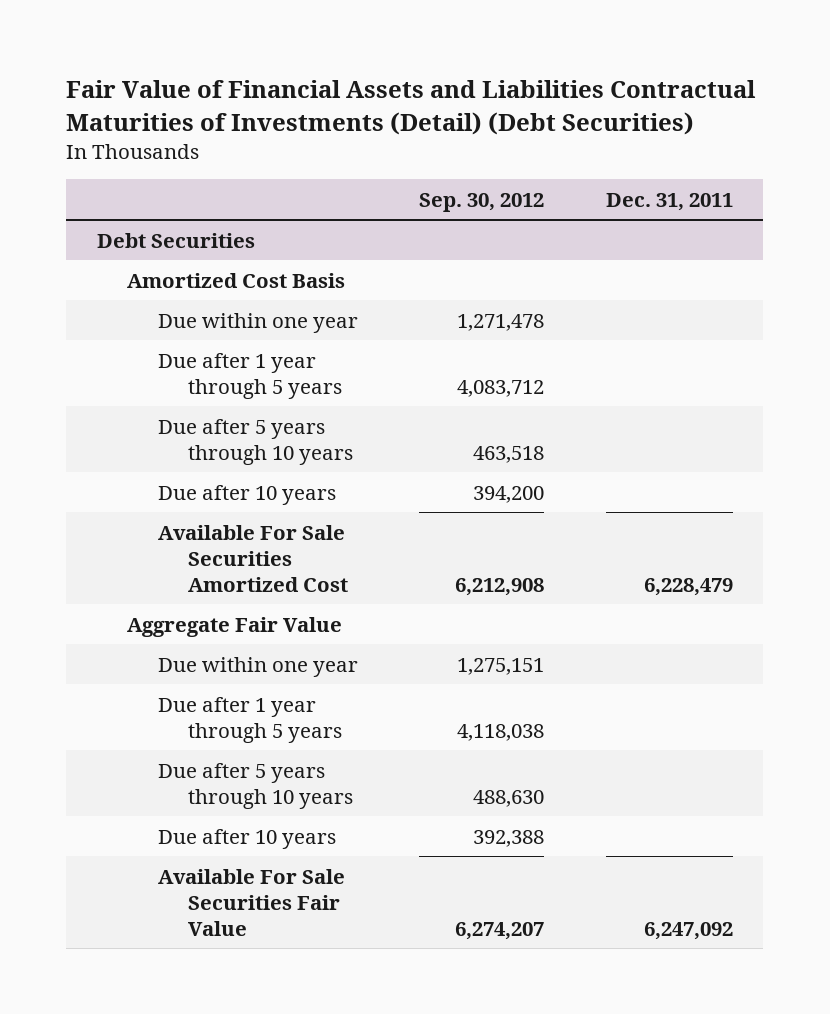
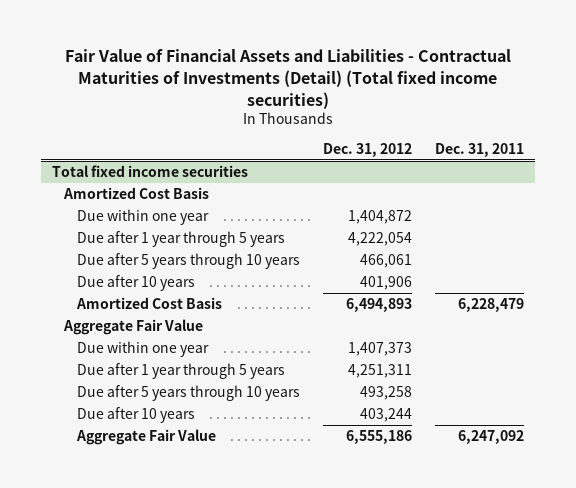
[66,80,757,135] Fair Value of Financial Assets and Liabilities Contractual Maturities of Investments (Detail) (Debt Securities) -> [64,49,511,109] Fair Value of Financial Assets and Liabilities - Contractual Maturities of Investments (Detail) (Total fixed income securities)
[419,192,545,212] Sep. 30, 2012 -> none
none -> [322,143,412,158] Dec. 31, 2012
[97,232,256,248] Debt Securities -> none
[127,272,346,288] Amortized Cost Basis -> none
[157,312,358,333] Due within one year -> none
[157,352,342,399] Due after 1 year through 5 years -> none
[157,418,353,465] Due after 5 years through 10 years -> none
[157,484,336,505] Due after 10 years -> none
[157,524,348,592] Available For Sale Securities Amortized Cost -> none
[127,616,343,637] Aggregate Fair Value -> none
[157,656,358,677] Due within one year -> none
[157,696,342,743] Due after 1 year through 5 years -> none
[157,762,353,809] Due after 5 years through 10 years -> none
[157,828,336,849] Due after 10 years -> none
[157,868,345,936] Available For Sale Securities Fair Value -> none
none -> [52,164,249,177] Total fixed income securities
none -> [63,186,210,199] Amortized Cost Basis
none -> [76,208,209,225] Due within one year
none -> [76,230,285,247] Due after 1 year through 5 years
none -> [76,252,300,269] Due after 5 years through 10 years
none -> [76,274,195,291] Due after 10 years
none -> [75,296,222,309] Amortized Cost Basis
none -> [63,318,204,335] Aggregate Fair Value
none -> [76,340,209,357] Due within one year
none -> [76,362,285,379] Due after 1 year through 5 years
none -> [76,384,300,401] Due after 5 years through 10 years
none -> [76,406,195,423] Due after 10 years
none -> [75,428,216,445] Aggregate Fair Value

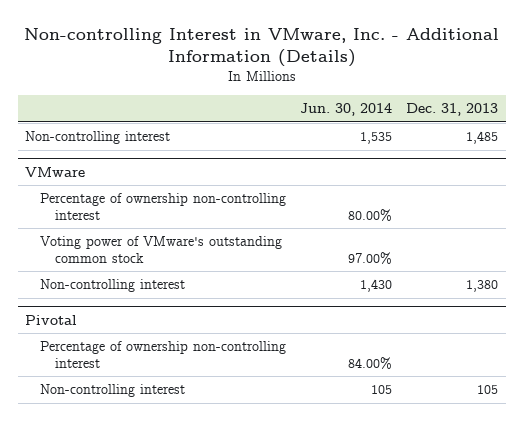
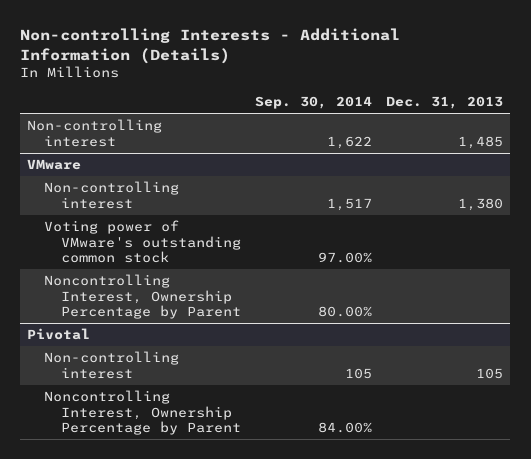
[23,27,499,67] Non-controlling Interest in VMware, Inc. - Additional Information (Details) -> [20,28,401,65] Non-controlling Interests - Additional Information (Details)
[300,103,393,117] Jun. 30, 2014 -> none
none -> [254,96,372,110] Sep. 30, 2014
[39,193,286,220] Percentage of ownership non-controlling interest -> none
[39,236,282,263] Voting power of VMware's outstanding common stock -> [44,220,241,264] Voting power of VMware's outstanding common stock
none -> [44,274,241,320] Noncontrolling Interest, Ownership Percentage by Parent
[39,341,286,368] Percentage of ownership non-controlling interest -> none
none -> [44,390,241,436] Noncontrolling Interest, Ownership Percentage by Parent

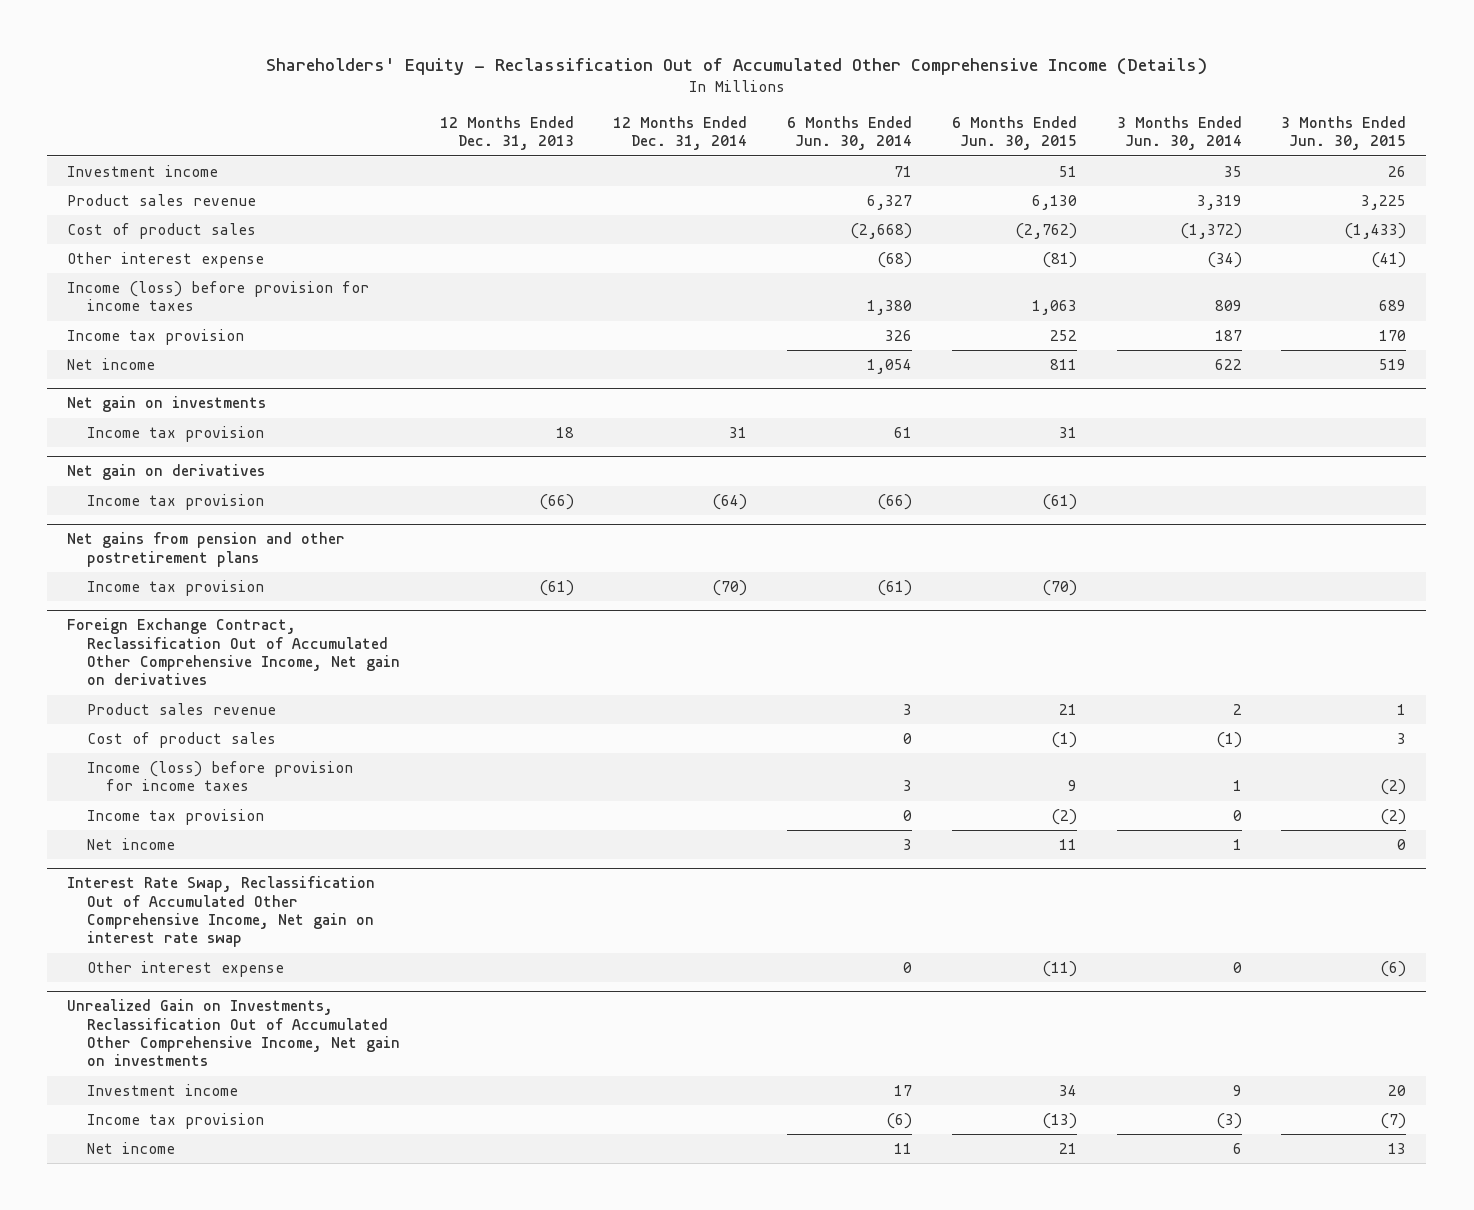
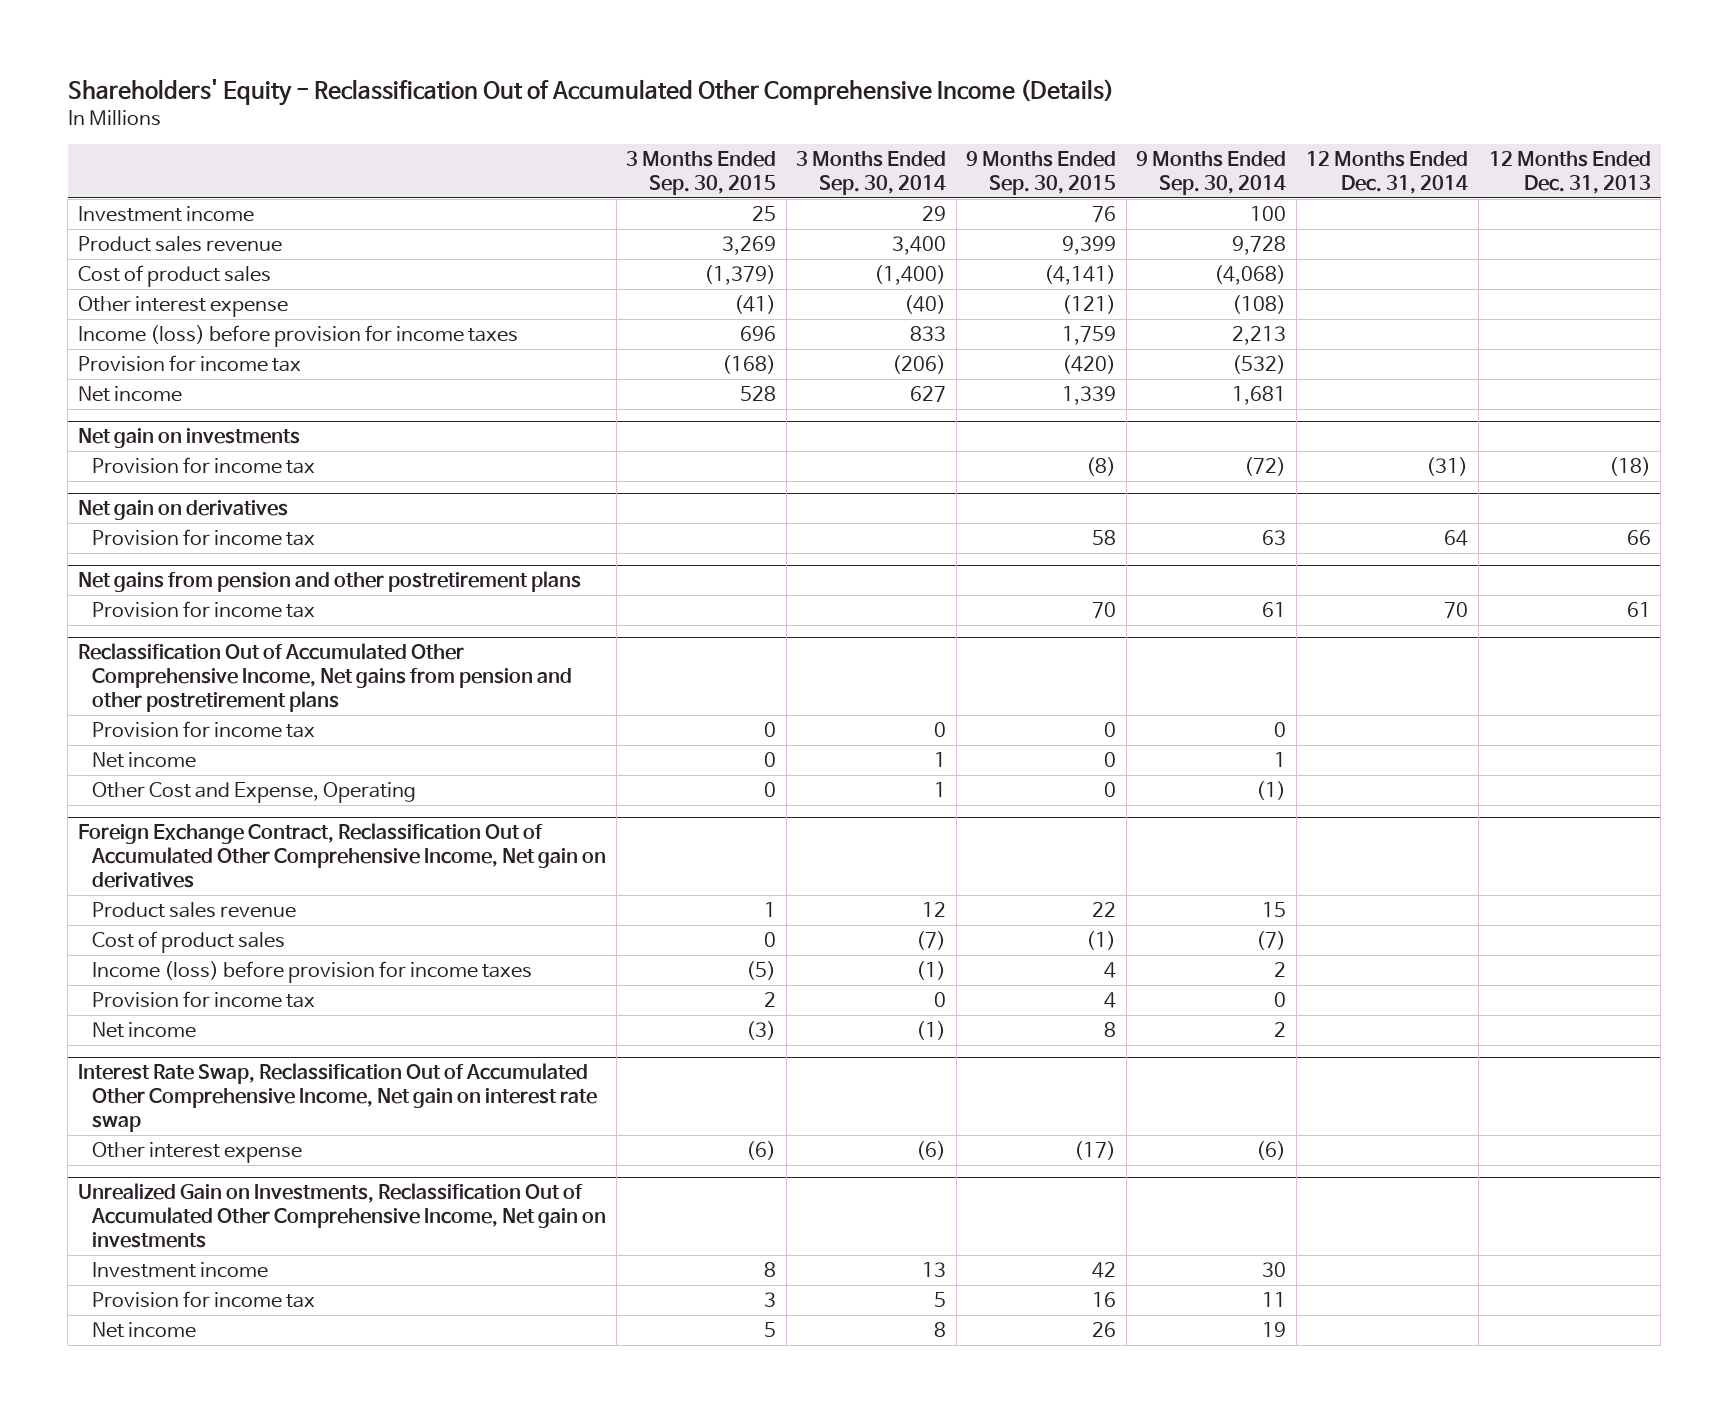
[787,115,913,151] 6 Months Ended Jun. 30, 2014 -> none
[951,115,1077,151] 6 Months Ended Jun. 30, 2015 -> none
[1116,115,1242,151] 3 Months Ended Jun. 30, 2014 -> none
[1281,115,1407,151] 3 Months Ended Jun. 30, 2015 -> none
none -> [626,151,777,196] 3 Months Ended Sep. 30, 2015
none -> [796,151,947,196] 3 Months Ended Sep. 30, 2014
none -> [966,151,1117,196] 9 Months Ended Sep. 30, 2015
none -> [1136,151,1287,196] 9 Months Ended Sep. 30, 2014
[67,329,245,346] Income tax provision -> [77,354,301,372] Provision for income tax
[86,426,264,443] Income tax provision -> [92,456,316,474] Provision for income tax
[555,427,574,439] 18 -> [1608,456,1651,476] (18)
[729,427,748,439] 31 -> [1426,456,1469,476] (31)
[86,494,264,511] Income tax provision -> [92,528,316,546] Provision for income tax
[538,494,574,511] (66) -> [1626,529,1651,545] 66
[712,494,748,511] (64) -> [1444,529,1469,546] 64
[86,580,264,597] Income tax provision -> [92,600,316,618] Provision for income tax
[538,580,574,597] (61) -> [1626,601,1651,617] 61
[712,580,748,597] (70) -> [1444,601,1469,618] 70
none -> [77,642,573,712] Reclassification Out of Accumulated Other Comprehensive Income, Net gains from pension and other postretirement plans
none -> [92,720,316,738] Provision for income tax
none -> [92,751,197,768] Net income
none -> [92,781,417,803] Other Cost and Expense, Operating
[86,809,264,826] Income tax provision -> [92,990,316,1008] Provision for income tax
[86,1113,264,1130] Income tax provision -> [92,1290,316,1308] Provision for income tax

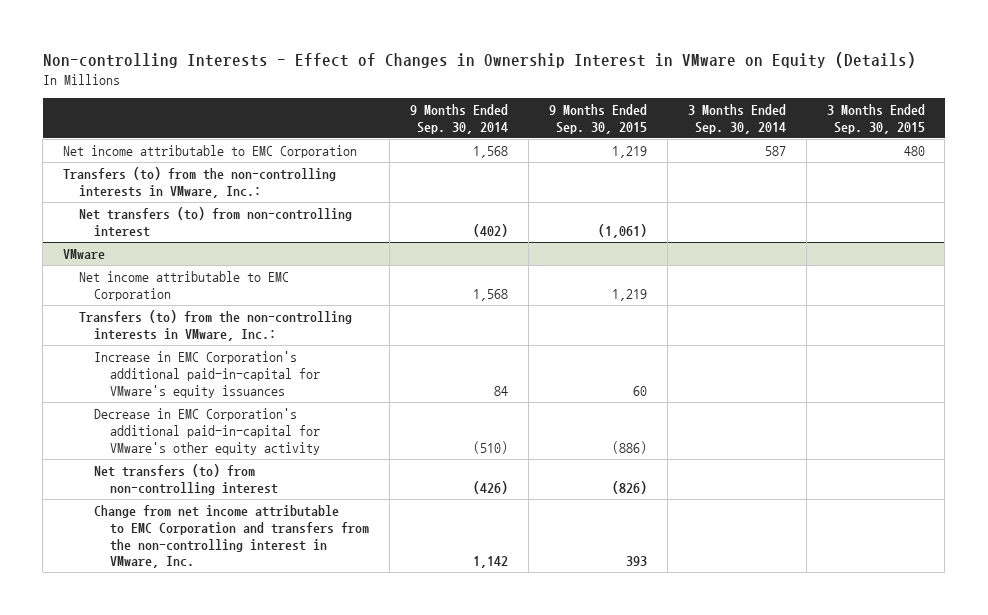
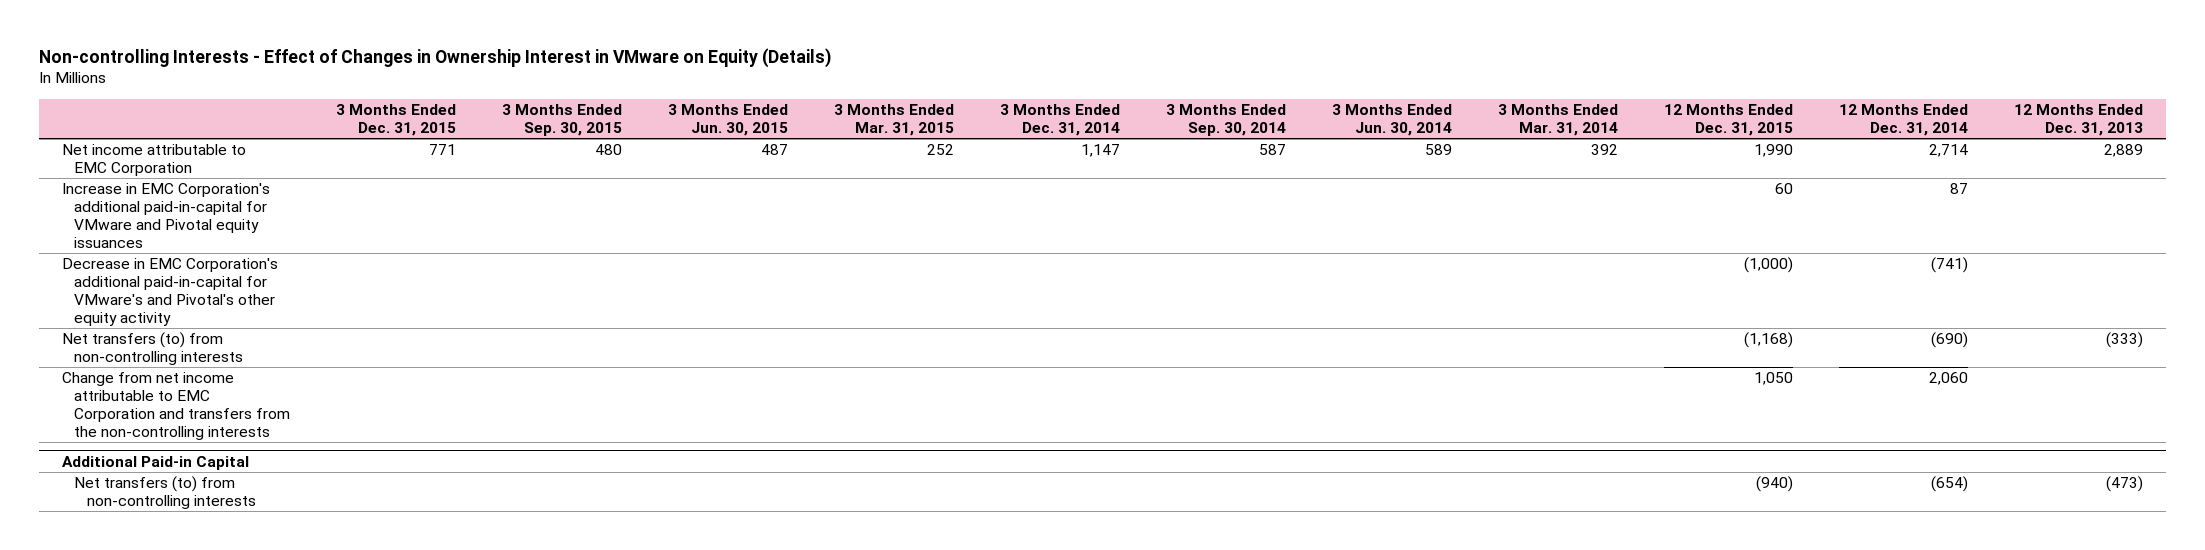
[409,103,508,134] 9 Months Ended Sep. 30, 2014 -> none
[548,103,647,134] 9 Months Ended Sep. 30, 2015 -> none
none -> [336,103,457,136] 3 Months Ended Dec. 31, 2015
none -> [668,103,789,136] 3 Months Ended Jun. 30, 2015
none -> [834,103,955,136] 3 Months Ended Mar. 31, 2015
none -> [1000,103,1121,136] 3 Months Ended Dec. 31, 2014
none -> [1332,103,1453,136] 3 Months Ended Jun. 30, 2014
none -> [1498,103,1619,136] 3 Months Ended Mar. 31, 2014
none -> [1664,103,1794,136] 12 Months Ended Dec. 31, 2015
none -> [1839,103,1969,136] 12 Months Ended Dec. 31, 2014
none -> [2013,103,2143,136] 12 Months Ended Dec. 31, 2013
[63,166,337,198] Transfers (to) from the non-controlling interests in VMware, Inc.: -> none
[63,248,106,259] VMware -> none
[78,270,289,301] Net income attributable to EMC Corporation -> none
[78,309,352,341] Transfers (to) from the non-controlling interests in VMware, Inc.: -> none
[94,350,320,398] Increase in EMC Corporation's additional paid-in-capital for VMware's equity issuances -> none
[94,407,320,455] Decrease in EMC Corporation's additional paid-in-capital for VMware's other equity activity -> none
[94,463,278,495] Net transfers (to) from non-controlling interest -> none
[94,504,369,569] Change from net income attributable to EMC Corporation and transfers from the non-controlling interest in VMware, Inc. -> none
none -> [61,183,270,248] Increase in EMC Corporation's additional paid-in-capital for VMware and Pivotal equity issuances
none -> [61,258,278,326] Decrease in EMC Corporation's additional paid-in-capital for VMware's and Pivotal's other equity activity
[78,206,352,237] Net transfers (to) from non-controlling interest -> [61,332,244,365] Net transfers (to) from non-controlling interests
none -> [61,372,291,440] Change from net income attributable to EMC Corporation and transfers from the non-controlling interests
none -> [61,456,249,471] Additional Paid-in Capital
none -> [74,476,256,509] Net transfers (to) from non-controlling interests

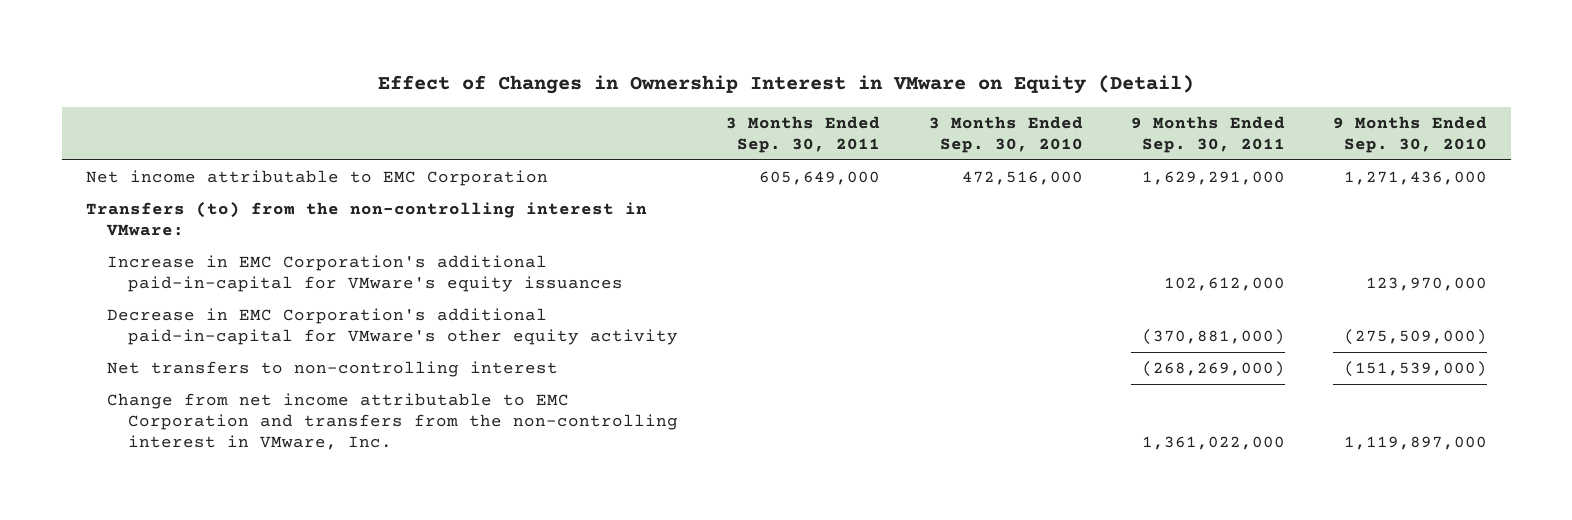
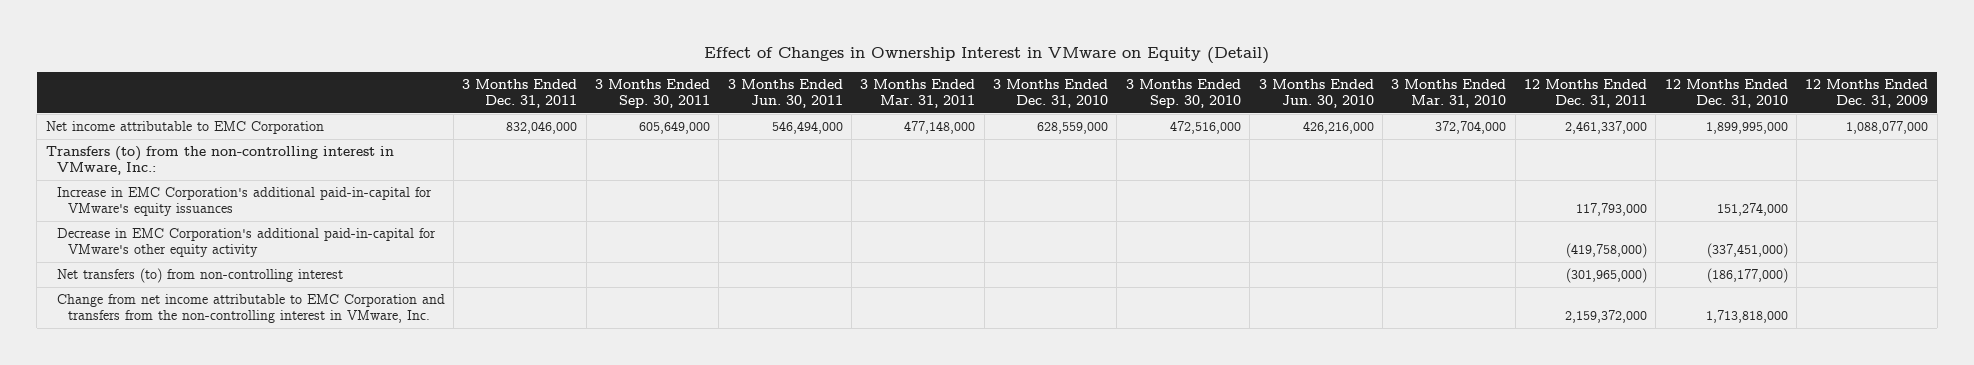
[1130,115,1285,153] 9 Months Ended Sep. 30, 2011 -> none
[1332,115,1487,153] 9 Months Ended Sep. 30, 2010 -> none
none -> [462,79,578,108] 3 Months Ended Dec. 31, 2011
none -> [727,79,843,108] 3 Months Ended Jun. 30, 2011
none -> [860,79,976,108] 3 Months Ended Mar. 31, 2011
none -> [993,79,1109,108] 3 Months Ended Dec. 31, 2010
none -> [1258,79,1374,108] 3 Months Ended Jun. 30, 2010
none -> [1391,79,1507,108] 3 Months Ended Mar. 31, 2010
none -> [1523,79,1647,108] 12 Months Ended Dec. 31, 2011
none -> [1664,79,1788,108] 12 Months Ended Dec. 31, 2010
none -> [1805,79,1929,108] 12 Months Ended Dec. 31, 2009
[85,202,647,237] Transfers (to) from the non-controlling interest in VMware: -> [45,146,394,176] Transfers (to) from the non-controlling interest in VMware, Inc.:
[106,361,558,378] Net transfers to non-controlling interest -> [56,268,343,284] Net transfers (to) from non-controlling interest

